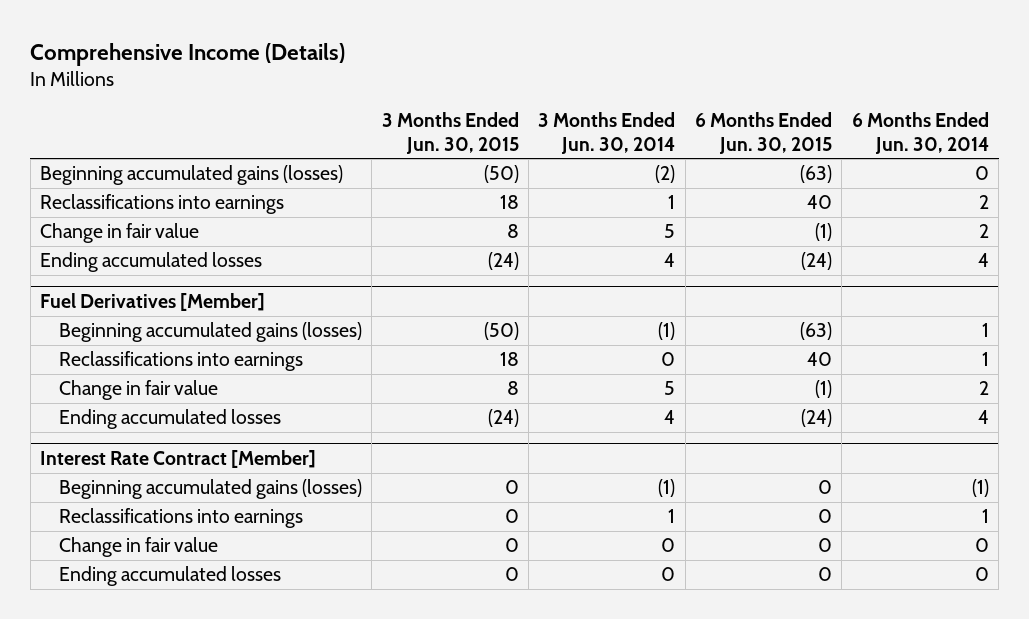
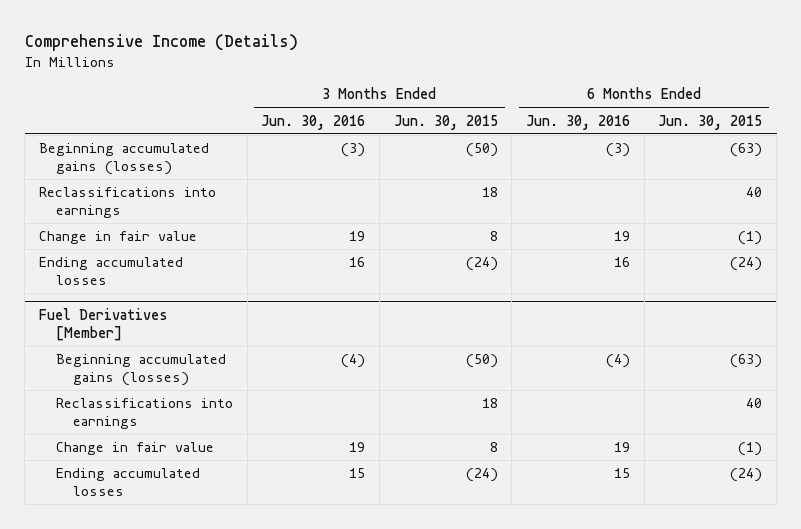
[538,111,676,154] 3 Months Ended Jun. 30, 2014 -> none
[851,111,989,154] 6 Months Ended Jun. 30, 2014 -> none
none -> [261,114,366,130] Jun. 30, 2016
none -> [525,114,630,130] Jun. 30, 2016
[39,450,316,469] Interest Rate Contract [Member] -> none
[58,479,362,500] Beginning accumulated gains (losses) -> none
[58,508,303,529] Reclassifications into earnings -> none
[58,537,218,558] Change in fair value -> none
[58,566,281,587] Ending accumulated losses -> none

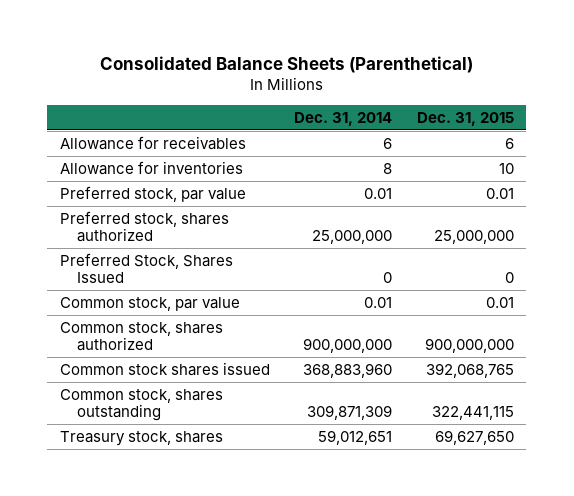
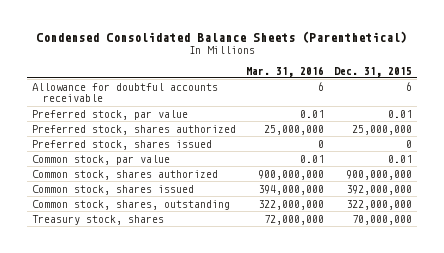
[99,56,473,74] Consolidated Balance Sheets (Parenthetical) -> [36,30,408,43] Condensed Consolidated Balance Sheets (Parenthetical)
[294,111,393,126] Dec. 31, 2014 -> none
none -> [246,65,325,77] Mar. 31, 2016
[59,160,243,175] Allowance for inventories -> none
[59,135,246,150] Allowance for receivables -> [32,82,219,103] Allowance for doubtful accounts receivable
[59,252,233,284] Preferred Stock, Shares Issued -> [32,139,213,150] Preferred stock, shares issued
[59,361,270,376] Common stock shares issued -> [32,184,195,195] Common stock, shares issued
[426,362,515,378] 392,068,765 -> [345,184,412,195] 392,000,000
[59,388,223,422] Common stock, shares outstanding -> [32,199,231,210] Common stock, shares, outstanding
[432,406,515,421] 322,441,115 -> [345,199,412,210] 322,000,000
[435,429,515,445] 69,627,650 -> [351,214,412,225] 70,000,000

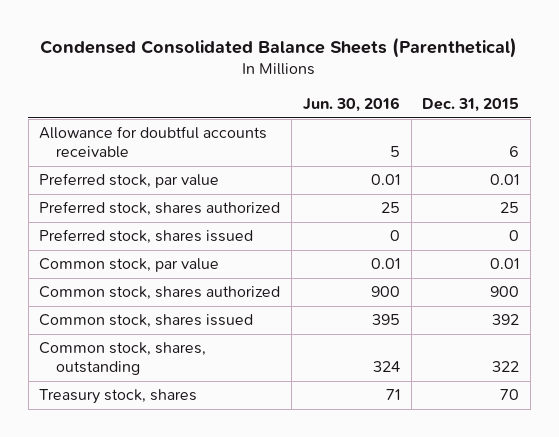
[246,65,325,77] Mar. 31, 2016 -> none
none -> [302,96,400,112] Jun. 30, 2016
[351,124,412,135] 25,000,000 -> [500,202,520,214] 25
[345,169,412,180] 900,000,000 -> [490,286,520,298] 900
[345,184,412,195] 392,000,000 -> [492,314,520,326] 392
[345,199,412,210] 322,000,000 -> [492,361,520,373] 322
[351,214,412,225] 70,000,000 -> [500,389,520,401] 70

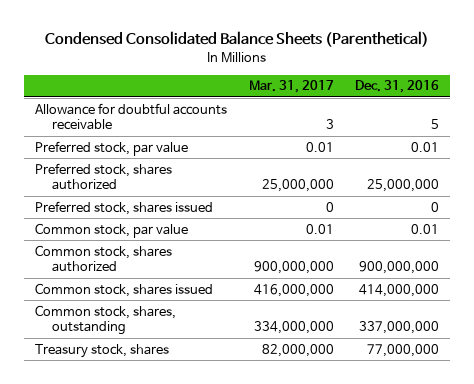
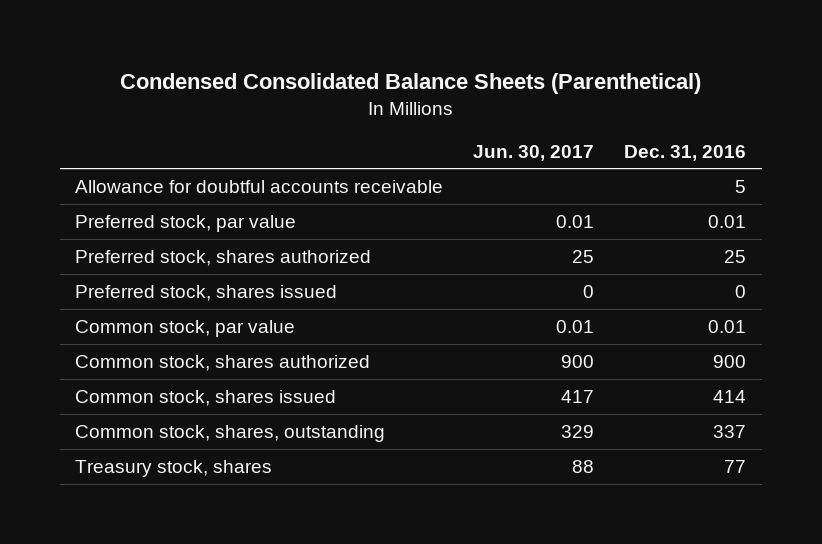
[248,80,334,94] Mar. 31, 2017 -> none
none -> [473,144,595,161] Jun. 30, 2017
[367,179,440,193] 25,000,000 -> [724,249,747,263] 25
[359,261,440,275] 900,000,000 -> [713,354,747,368] 900
[359,283,440,297] 414,000,000 -> [713,389,747,403] 414
[359,321,440,335] 337,000,000 -> [713,424,747,438] 337
[367,343,440,357] 77,000,000 -> [724,459,747,473] 77

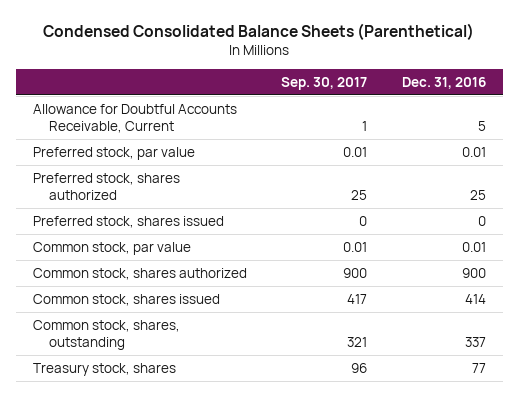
[473,144,595,161] Jun. 30, 2017 -> none
none -> [281,76,368,90] Sep. 30, 2017
[75,179,444,193] Allowance for doubtful accounts receivable -> [32,103,237,134] Allowance for Doubtful Accounts Receivable, Current

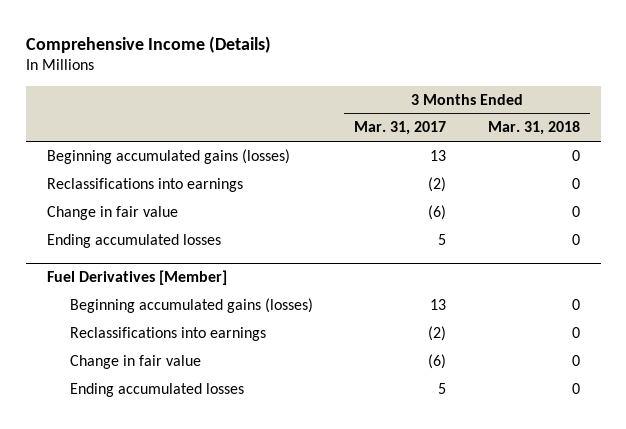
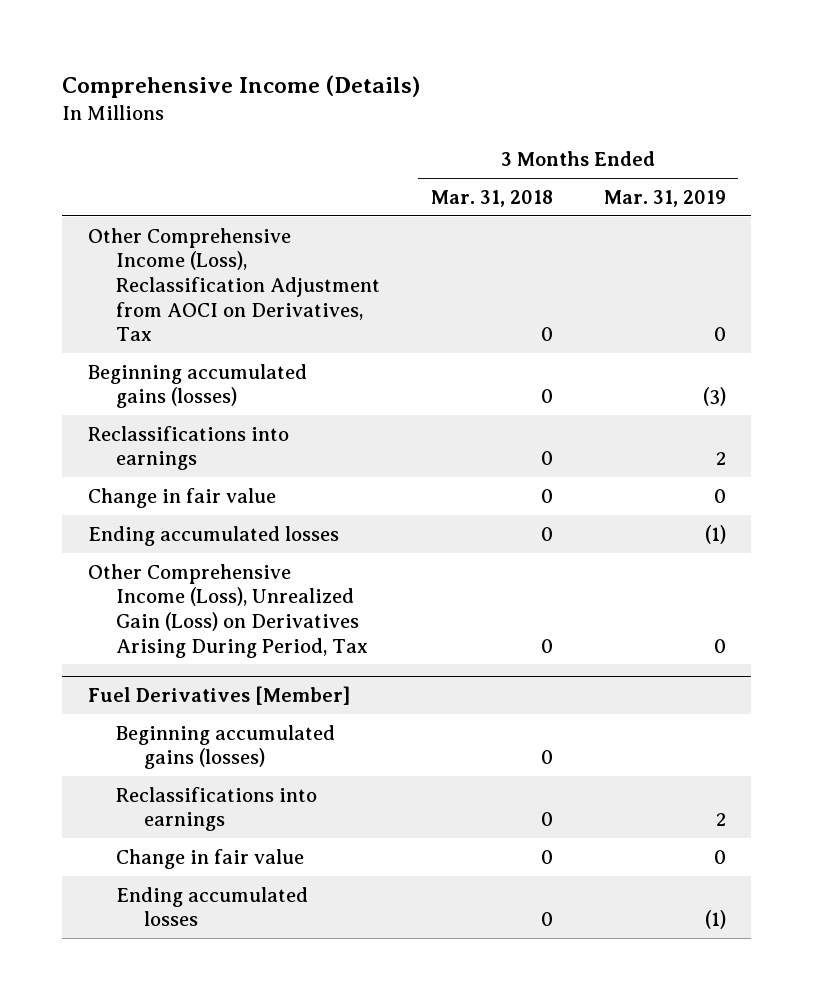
[354,121,447,136] Mar. 31, 2017 -> none
none -> [603,189,726,207] Mar. 31, 2019
none -> [87,227,380,342] Other Comprehensive Income (Loss), Reclassification Adjustment from AOCI on Derivatives, Tax
none -> [87,563,368,658] Other Comprehensive Income (Loss), Unrealized Gain (Loss) on Derivatives Arising During Period, Tax

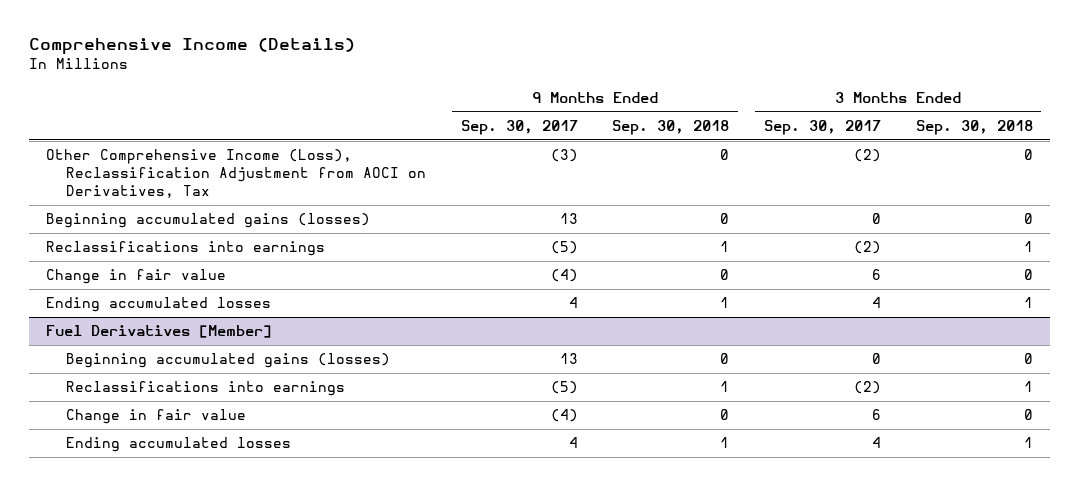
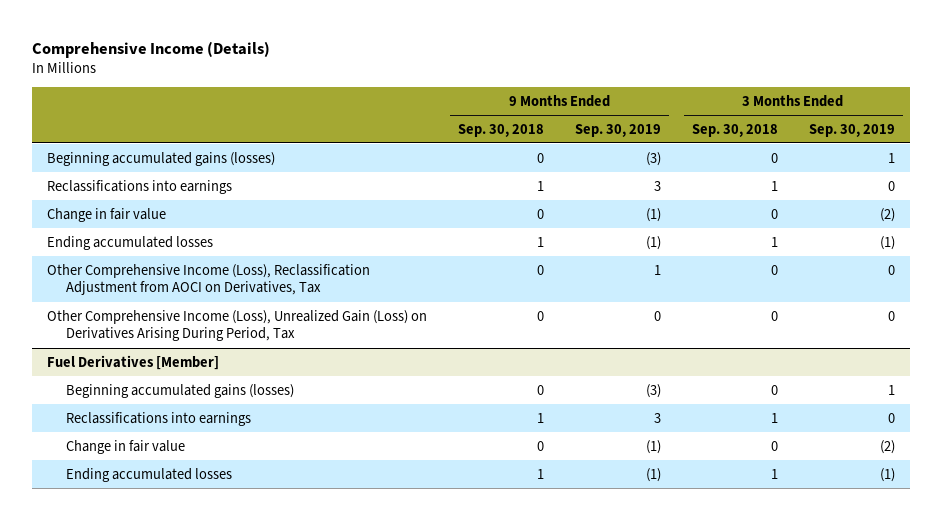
[460,120,578,136] Sep. 30, 2017 -> none
[764,120,882,136] Sep. 30, 2017 -> none
none -> [575,123,662,137] Sep. 30, 2019
none -> [808,123,895,137] Sep. 30, 2019
[45,149,426,199] Other Comprehensive Income (Loss), Reclassification Adjustment from AOCI on Derivatives, Tax -> [47,263,371,296] Other Comprehensive Income (Loss), Reclassification Adjustment from AOCI on Derivatives, Tax
none -> [47,309,428,342] Other Comprehensive Income (Loss), Unrealized Gain (Loss) on Derivatives Arising During Period, Tax

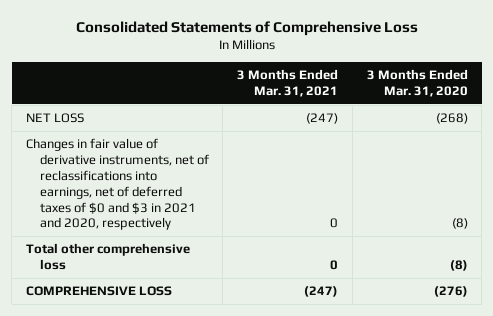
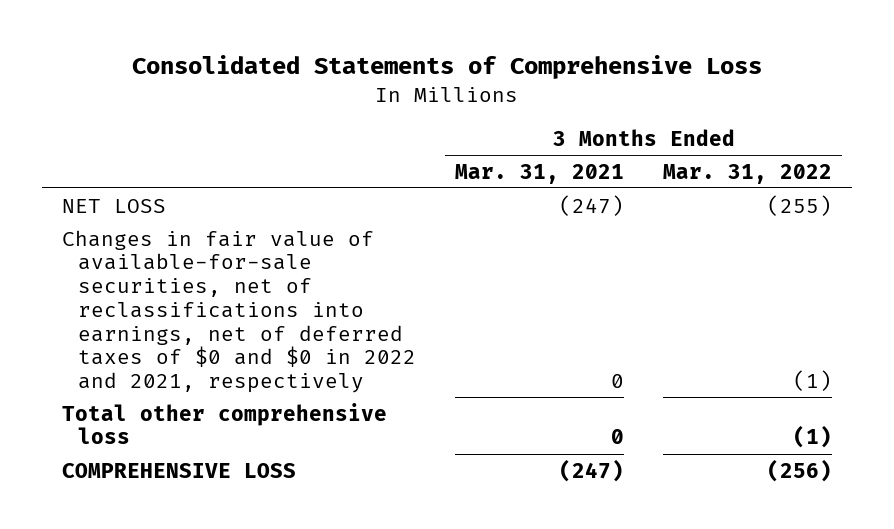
[366,69,468,98] 3 Months Ended Mar. 31, 2020 -> none
none -> [663,163,833,184] Mar. 31, 2022
[25,138,209,231] Changes in fair value of derivative instruments, net of reclassifications into earnings, net of deferred taxes of $0 and $3 in 2021 and 2020, respectively -> [61,229,416,394] Changes in fair value of available-for-sale securities, net of reclassifications into earnings, net of deferred taxes of $0 and $0 in 2022 and 2021, respectively

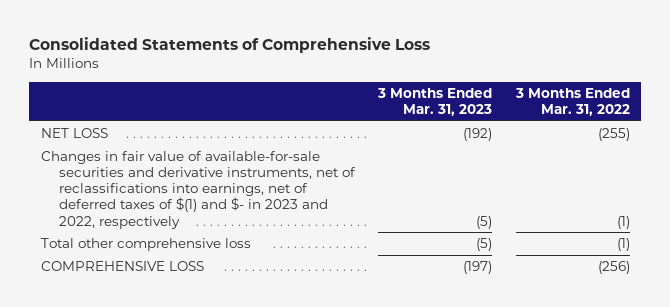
[455,163,625,184] Mar. 31, 2021 -> none
none -> [377,87,493,117] 3 Months Ended Mar. 31, 2023
[61,229,416,394] Changes in fair value of available-for-sale securities, net of reclassifications into earnings, net of deferred taxes of $0 and $0 in 2022 and 2021, respectively -> [40,151,357,229] Changes in fair value of available-for-sale securities and derivative instruments, net of reclassifications into earnings, net of deferred taxes of $(1) and $- in 2023 and 2022, respectively

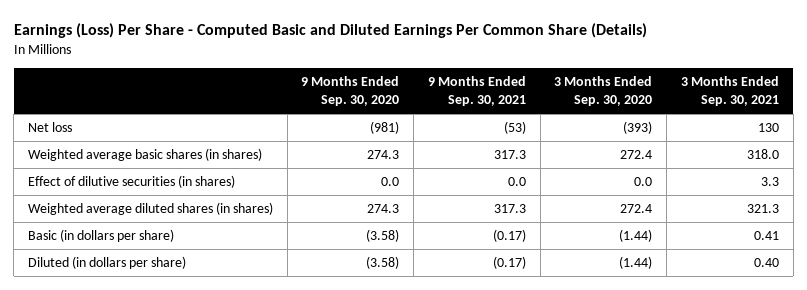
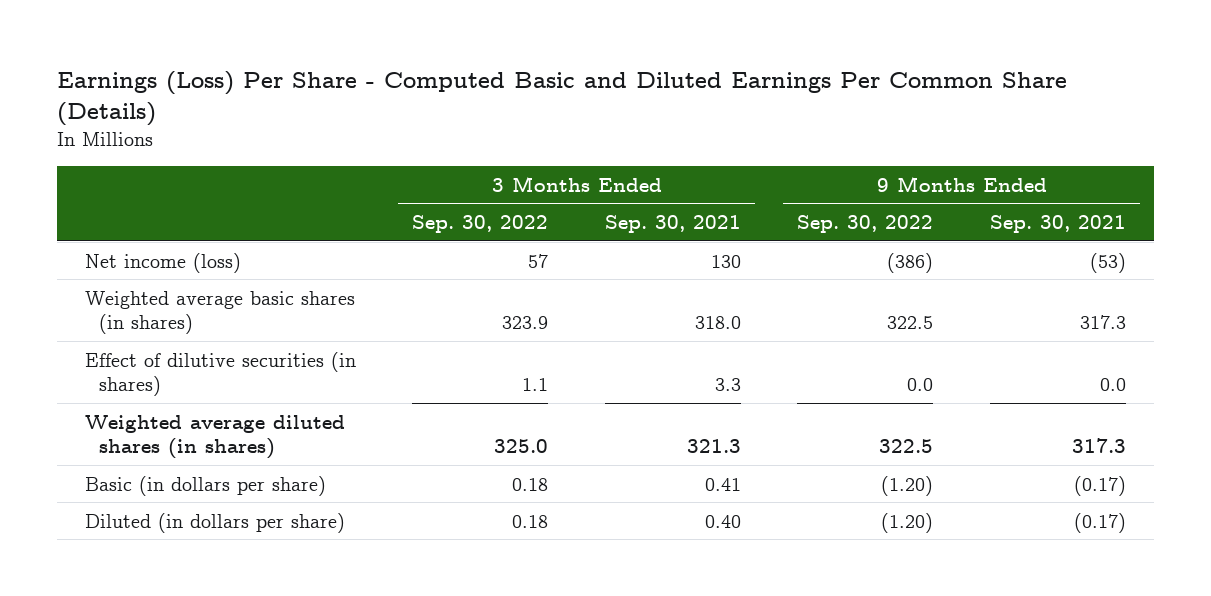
[301,76,400,107] 9 Months Ended Sep. 30, 2020 -> none
[554,76,653,107] 3 Months Ended Sep. 30, 2020 -> none
none -> [412,215,549,234] Sep. 30, 2022
none -> [797,215,934,234] Sep. 30, 2022
[27,121,72,132] Net loss -> [85,252,242,273] Net income (loss)

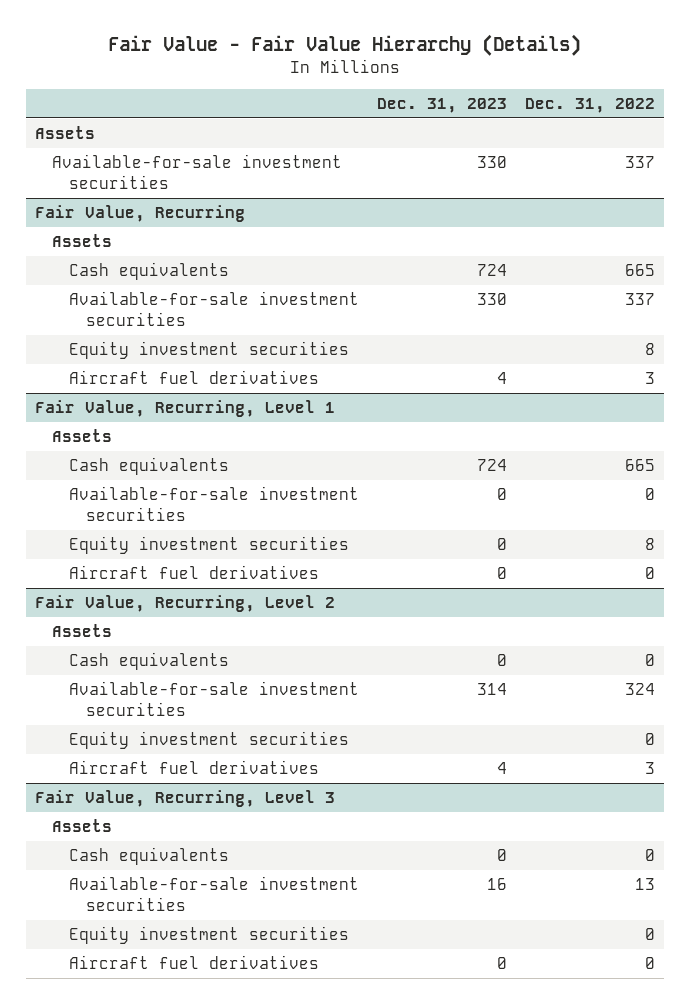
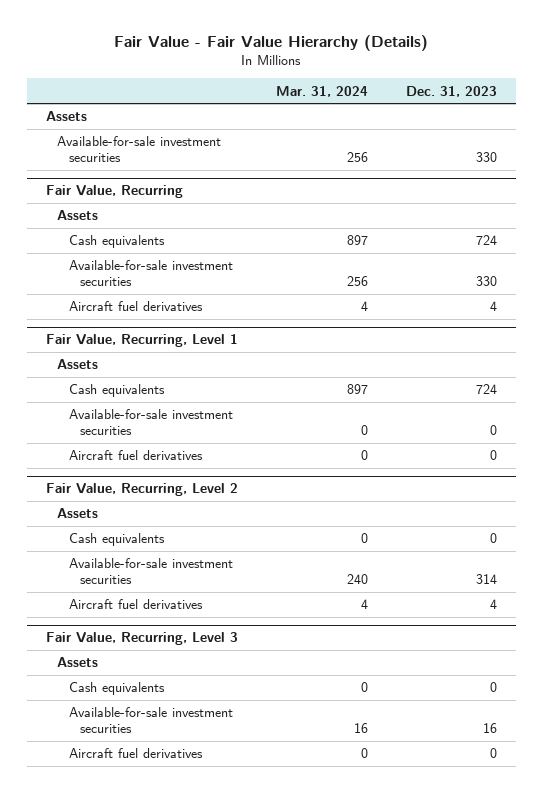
[524,97,655,113] Dec. 31, 2022 -> none
none -> [275,85,368,97] Mar. 31, 2024
[69,341,350,360] Equity investment securities -> none
[69,536,350,555] Equity investment securities -> none
[69,731,350,750] Equity investment securities -> none
[69,926,350,945] Equity investment securities -> none

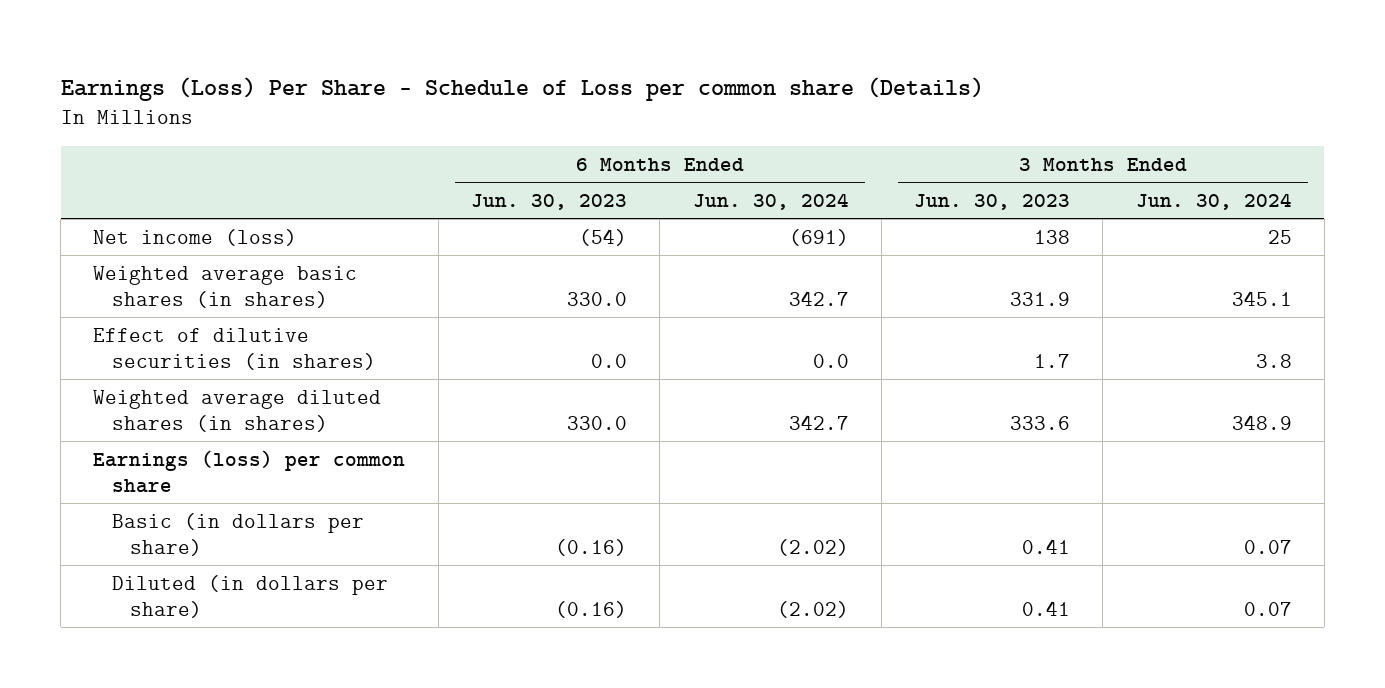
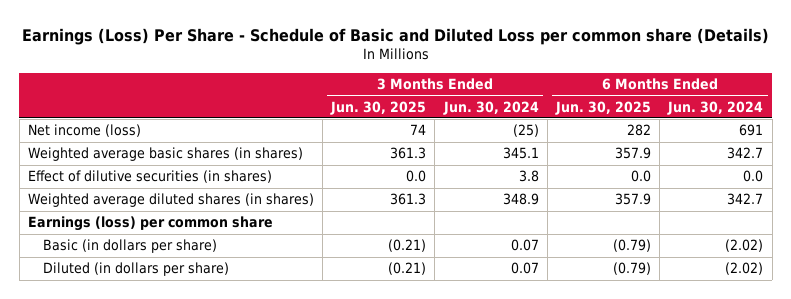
[60,76,984,101] Earnings (Loss) Per Share - Schedule of Loss per common share (Details) -> [21,27,769,45] Earnings (Loss) Per Share - Schedule of Basic and Diluted Loss per common share (Details)
[470,194,627,211] Jun. 30, 2023 -> none
[914,194,1071,211] Jun. 30, 2023 -> none
none -> [330,100,427,115] Jun. 30, 2025
none -> [554,100,651,115] Jun. 30, 2025
[788,228,849,246] (691) -> [739,124,764,137] 691
[1267,229,1292,244] 25 -> [512,124,539,138] (25)

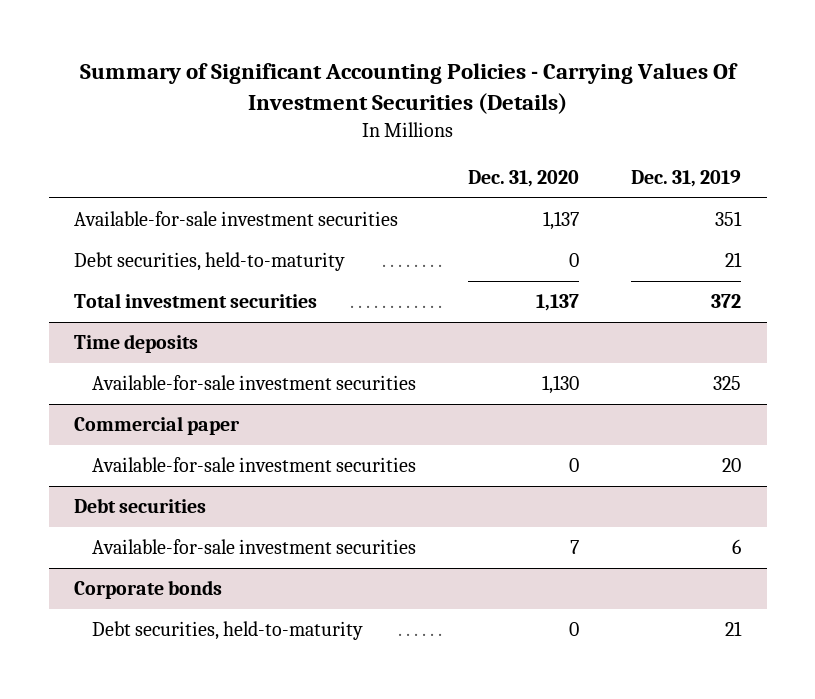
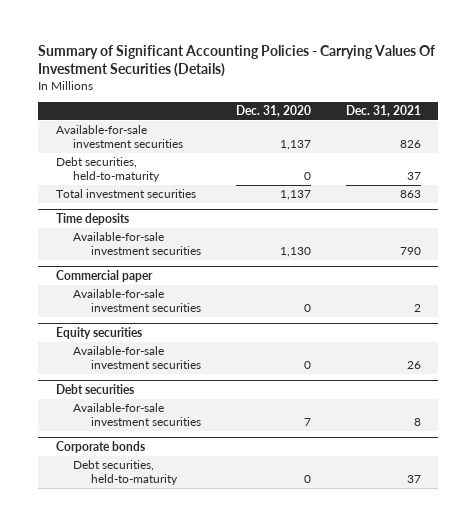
[630,170,741,188] Dec. 31, 2019 -> none
none -> [345,104,421,117] Dec. 31, 2021
none -> [55,327,142,340] Equity securities
none -> [73,346,202,370] Available-for-sale investment securities

